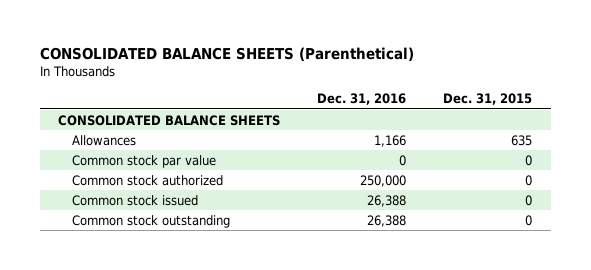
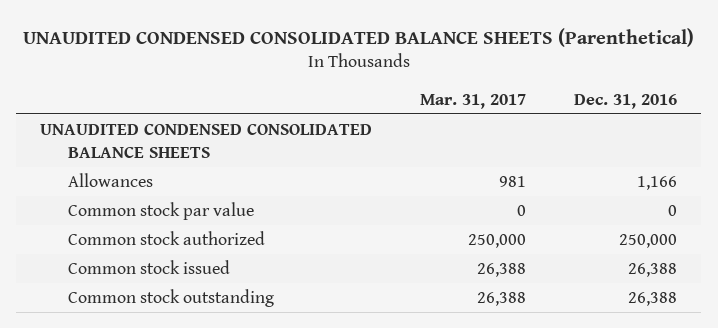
[39,47,414,62] CONSOLIDATED BALANCE SHEETS (Parenthetical) -> [22,27,694,47] UNAUDITED CONDENSED CONSOLIDATED BALANCE SHEETS (Parenthetical)
[443,92,533,105] Dec. 31, 2015 -> none
none -> [420,93,527,109] Mar. 31, 2017
[58,114,281,126] CONSOLIDATED BALANCE SHEETS -> [40,123,373,158] UNAUDITED CONDENSED CONSOLIDATED BALANCE SHEETS

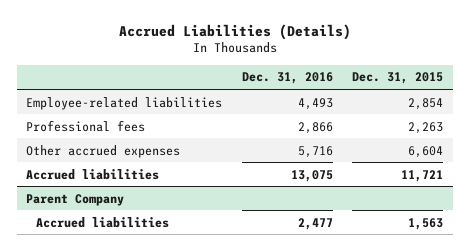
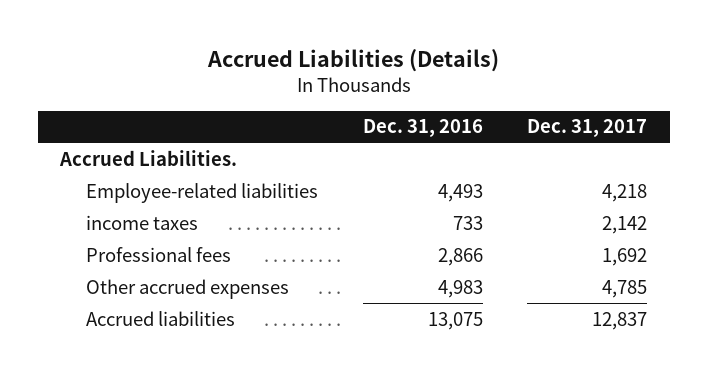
[352,72,444,85] Dec. 31, 2015 -> none
none -> [527,119,648,138] Dec. 31, 2017
none -> [59,149,238,166] Accrued Liabilities.
none -> [86,214,199,230] income taxes
[297,145,333,158] 5,716 -> [437,279,483,298] 4,983
[26,193,125,206] Parent Company -> none
[36,216,170,228] Accrued liabilities -> none

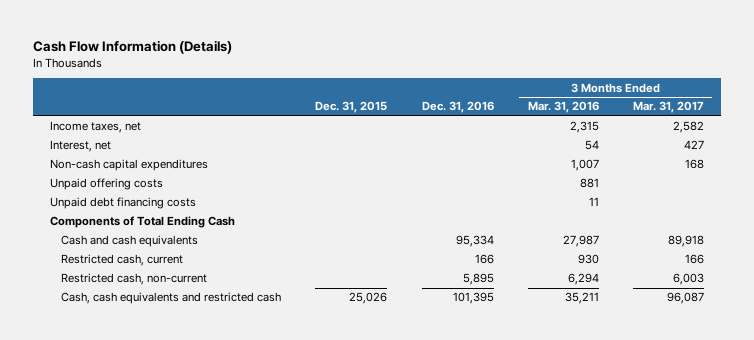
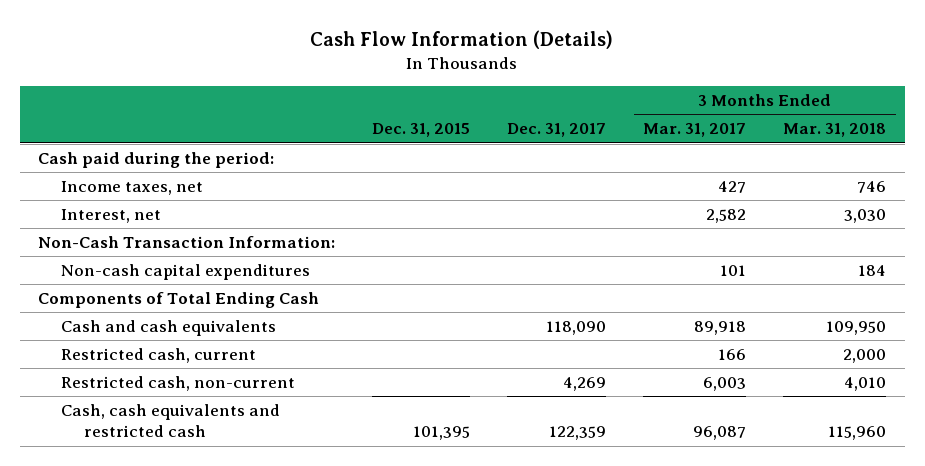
[421,101,494,114] Dec. 31, 2016 -> none
[527,101,599,114] Mar. 31, 2016 -> none
none -> [507,123,607,138] Dec. 31, 2017
none -> [783,123,887,138] Mar. 31, 2018
[50,178,164,191] Unpaid offering costs -> none
[50,197,197,210] Unpaid debt financing costs -> none
none -> [38,152,275,169] Cash paid during the period:
[672,121,704,134] 2,582 -> [718,181,747,194] 427
[683,140,704,150] 427 -> [706,209,747,224] 2,582
none -> [38,236,336,249] Non-Cash Transaction Information:
[684,159,704,170] 168 -> [720,265,747,277] 101
[349,292,388,305] 25,026 -> [413,426,471,441] 101,395

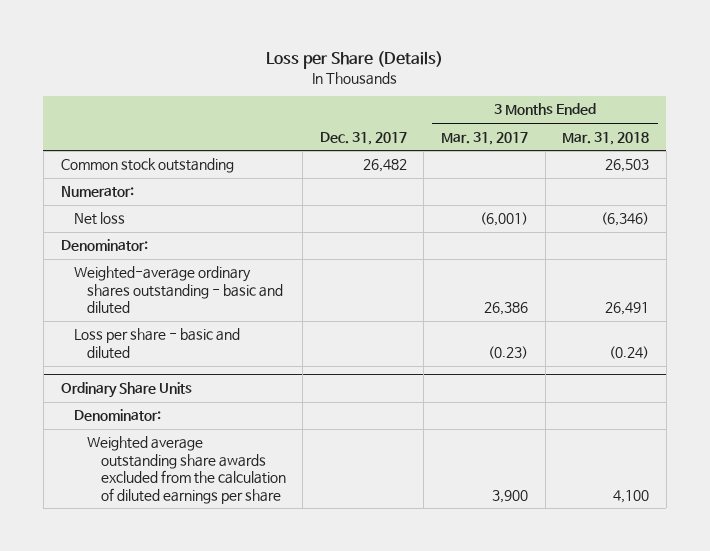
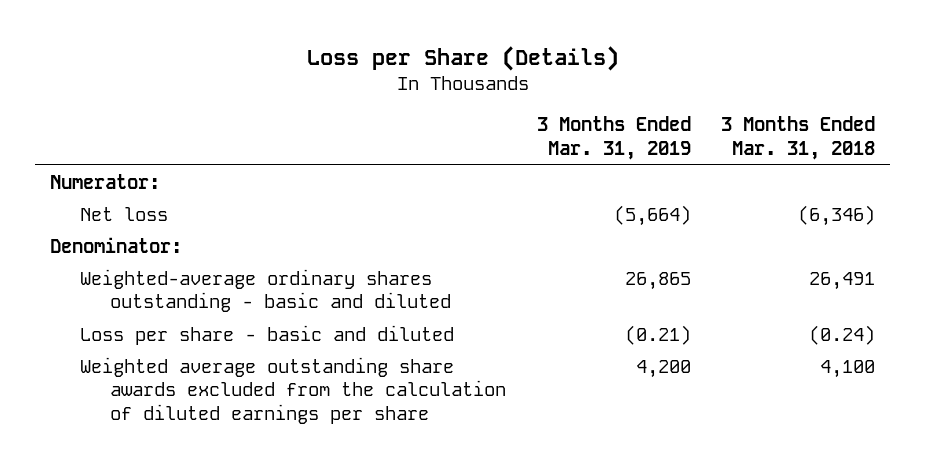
[319,131,407,145] Dec. 31, 2017 -> none
[440,131,528,145] Mar. 31, 2017 -> none
none -> [536,116,691,161] 3 Months Ended Mar. 31, 2019
[60,158,234,174] Common stock outstanding -> none
[60,382,192,399] Ordinary Share Units -> none
[73,409,161,422] Denominator: -> none

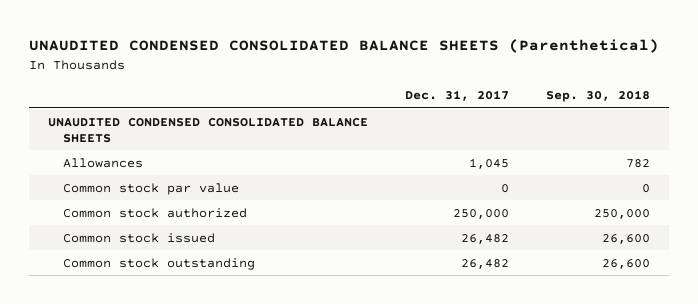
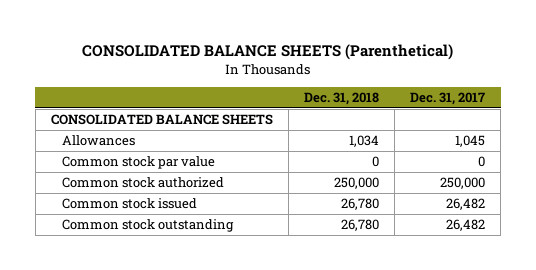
[28,39,659,54] UNAUDITED CONDENSED CONSOLIDATED BALANCE SHEETS (Parenthetical) -> [82,43,454,60] CONSOLIDATED BALANCE SHEETS (Parenthetical)
[546,90,651,103] Sep. 30, 2018 -> none
none -> [304,92,380,106] Dec. 31, 2018
[47,117,368,143] UNAUDITED CONDENSED CONSOLIDATED BALANCE SHEETS -> [50,114,273,126] CONSOLIDATED BALANCE SHEETS

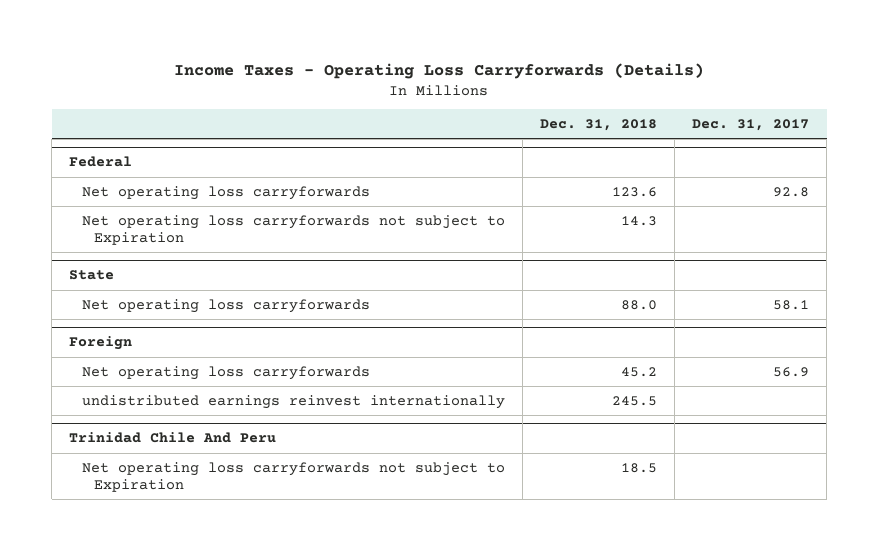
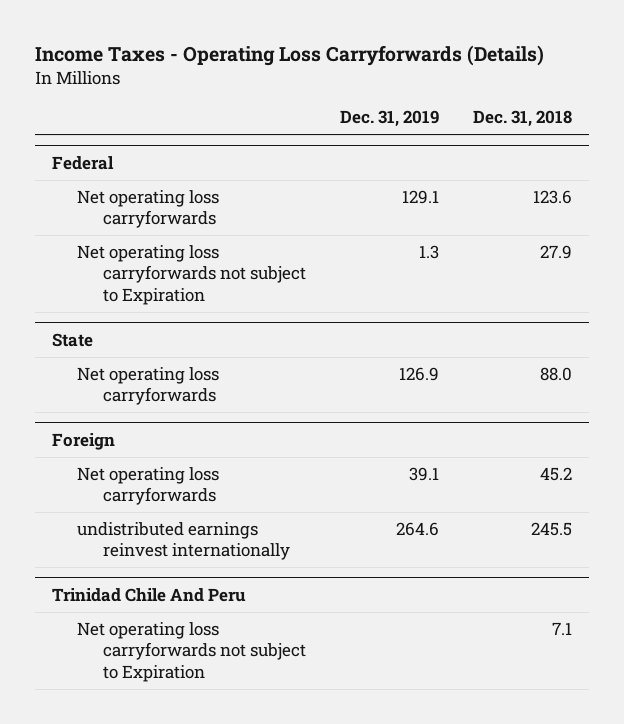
[692,119,810,132] Dec. 31, 2017 -> none
none -> [339,110,439,128] Dec. 31, 2019
[620,215,657,226] 14.3 -> [539,245,572,260] 27.9
[620,462,657,473] 18.5 -> [551,622,572,636] 7.1

